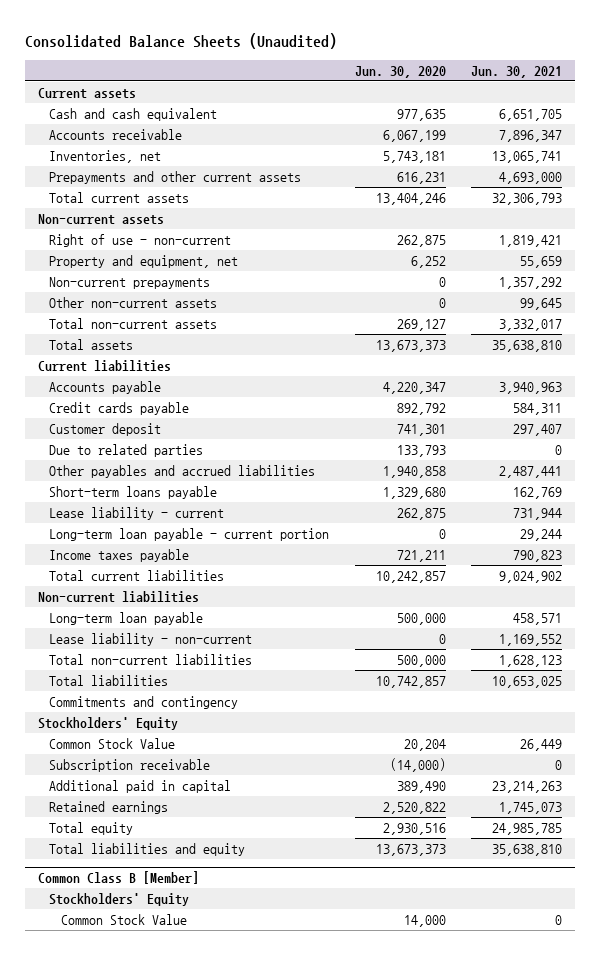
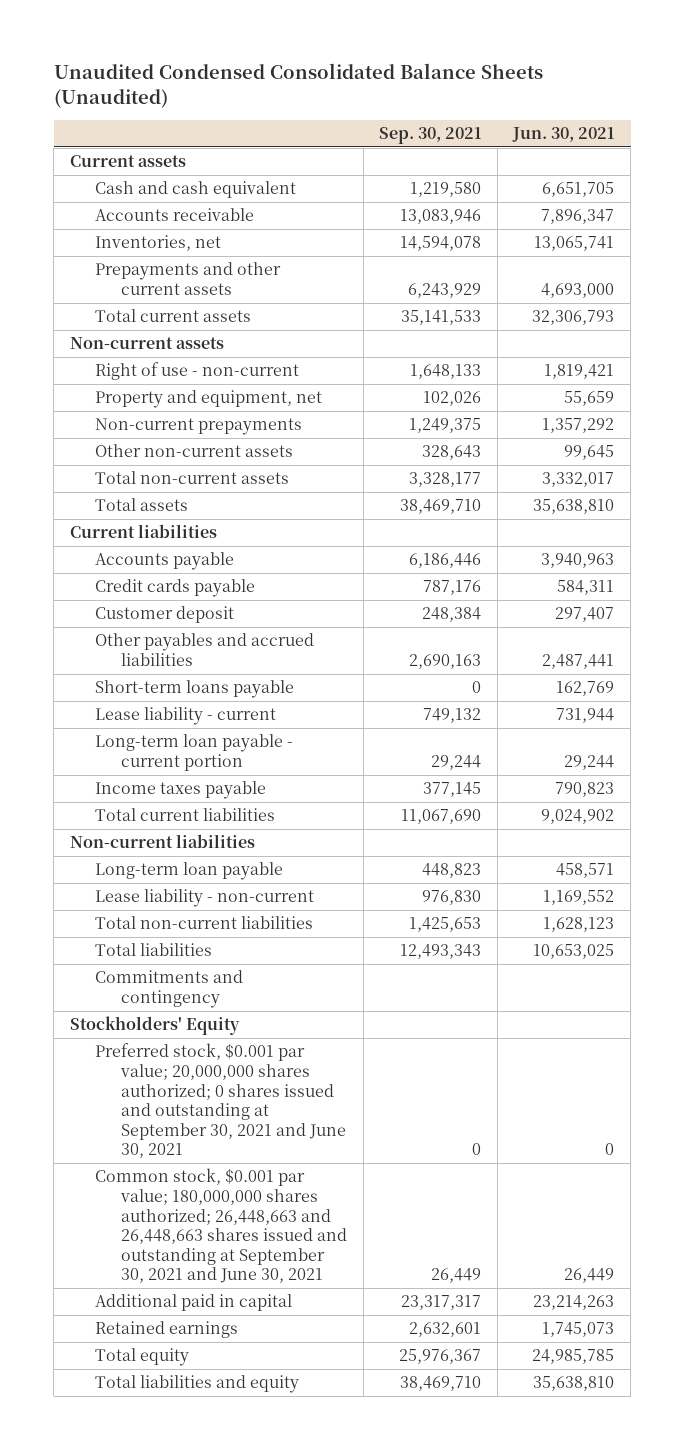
[24,33,337,50] Consolidated Balance Sheets (Unaudited) -> [53,62,543,108] Unaudited Condensed Consolidated Balance Sheets (Unaudited)
[354,65,446,78] Jun. 30, 2020 -> none
none -> [379,127,482,145] Sep. 30, 2021
[49,443,204,457] Due to related parties -> none
[49,758,211,772] Subscription receivable -> none
none -> [95,1043,346,1159] Preferred stock, $0.001 par value; 20,000,000 shares authorized; 0 shares issued and outstanding at September 30, 2021 and June 30, 2021
[49,737,176,749] Common Stock Value -> [95,1168,347,1284] Common stock, $0.001 par value; 180,000,000 shares authorized; 26,448,663 and 26,448,663 shares issued and outstanding at September 30, 2021 and June 30, 2021
[37,870,199,884] Common Class B [Member] -> none
[49,892,190,906] Stockholders' Equity -> none
[60,913,187,925] Common Stock Value -> none

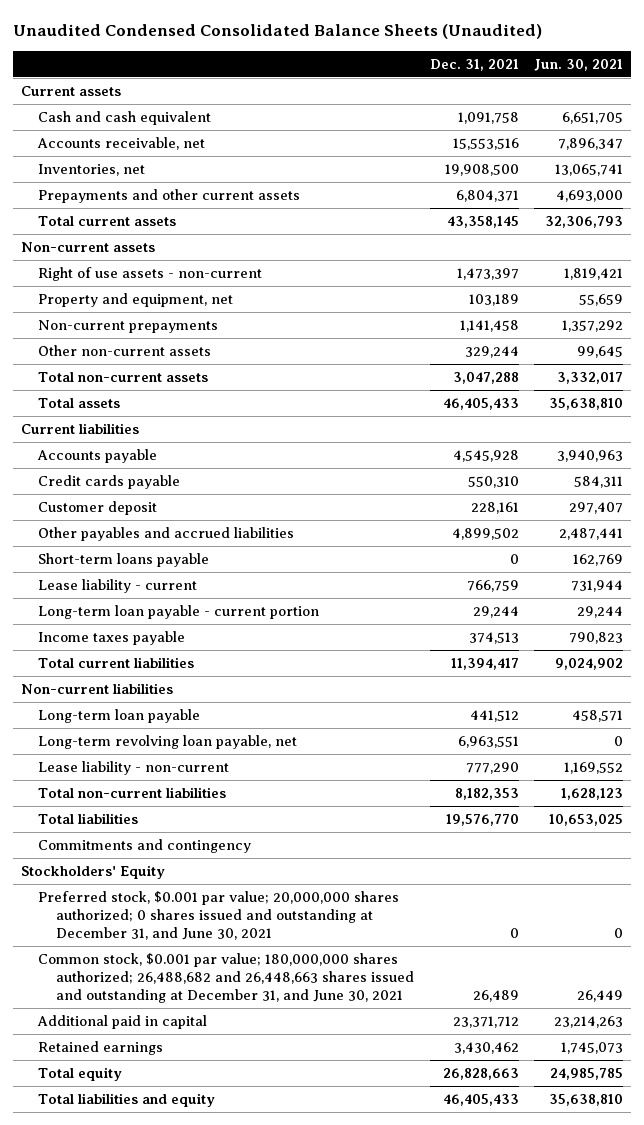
[379,127,482,145] Sep. 30, 2021 -> none
none -> [429,58,519,71] Dec. 31, 2021
[95,208,255,222] Accounts receivable -> [37,136,206,150] Accounts receivable, net
[95,362,300,381] Right of use - non-current -> [38,266,263,281] Right of use assets - non-current
none -> [38,734,298,749] Long-term revolving loan payable, net
[95,1043,346,1159] Preferred stock, $0.001 par value; 20,000,000 shares authorized; 0 shares issued and outstanding at September 30, 2021 and June 30, 2021 -> [38,890,400,940] Preferred stock, $0.001 par value; 20,000,000 shares authorized; 0 shares issued and outstanding at December 31, and June 30, 2021
[95,1168,347,1284] Common stock, $0.001 par value; 180,000,000 shares authorized; 26,448,663 and 26,448,663 shares issued and outstanding at September 30, 2021 and June 30, 2021 -> [38,952,414,1003] Common stock, $0.001 par value; 180,000,000 shares authorized; 26,488,682 and 26,448,663 shares issued and outstanding at December 31, and June 30, 2021

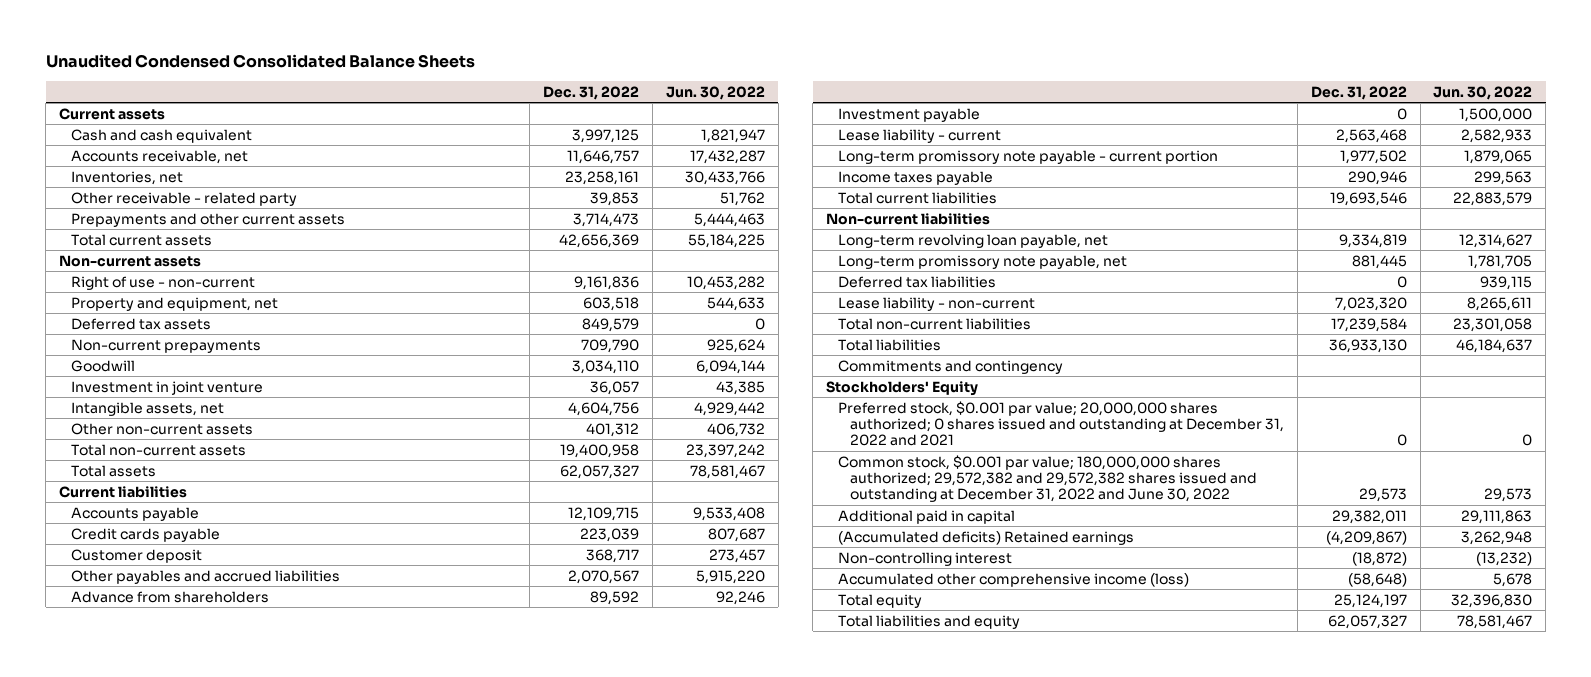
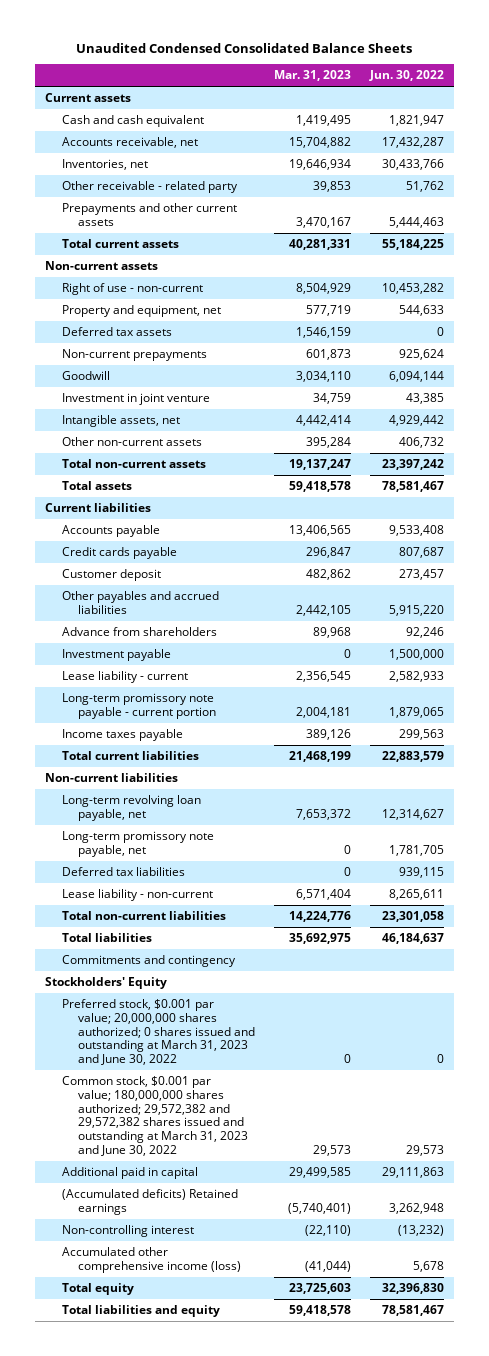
[543,85,640,100] Dec. 31, 2022 -> none
none -> [274,70,352,82] Mar. 31, 2023
[838,400,1284,447] Preferred stock, $0.001 par value; 20,000,000 shares authorized; 0 shares issued and outstanding at December 31, 2022 and 2021 -> [61,999,256,1066] Preferred stock, $0.001 par value; 20,000,000 shares authorized; 0 shares issued and outstanding at March 31, 2023 and June 30, 2022
[838,454,1257,503] Common stock, $0.001 par value; 180,000,000 shares authorized; 29,572,382 and 29,572,382 shares issued and outstanding at December 31, 2022 and June 30, 2022 -> [61,1076,249,1156] Common stock, $0.001 par value; 180,000,000 shares authorized; 29,572,382 and 29,572,382 shares issued and outstanding at March 31, 2023 and June 30, 2022

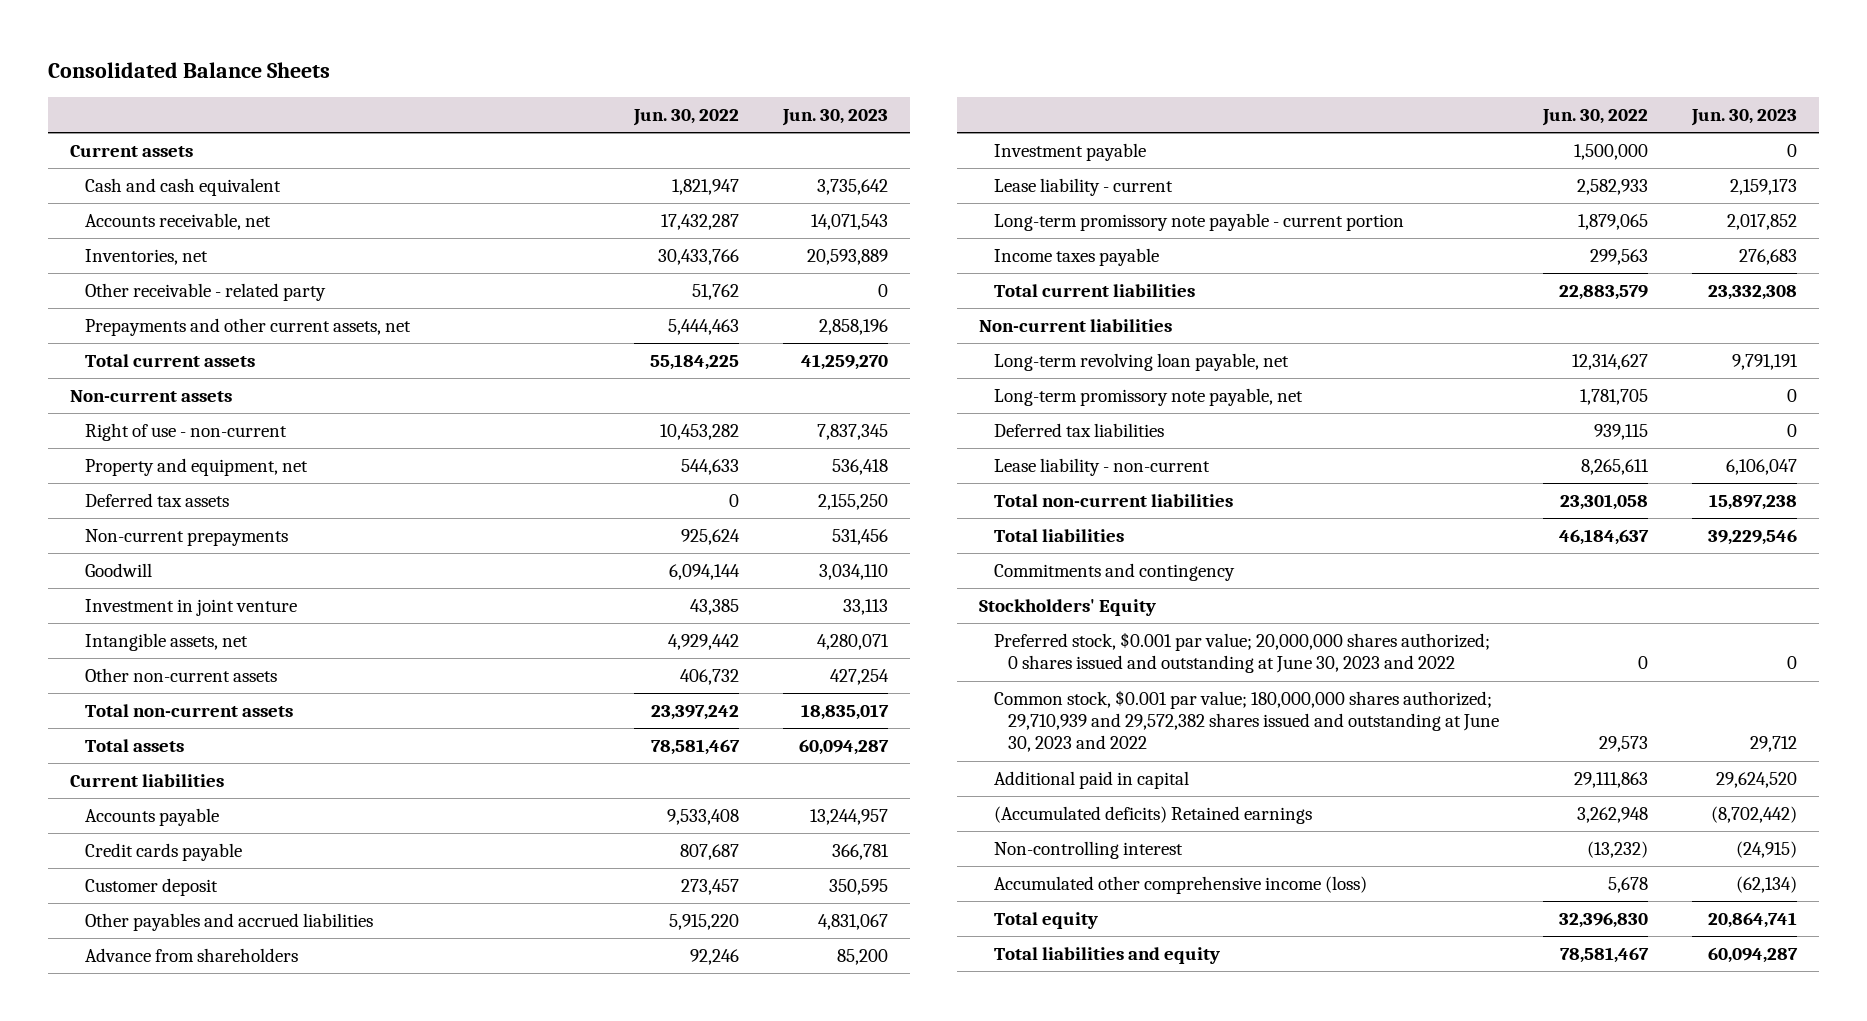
[76,42,413,53] Unaudited Condensed Consolidated Balance Sheets -> [48,61,331,78] Consolidated Balance Sheets
[274,70,352,82] Mar. 31, 2023 -> none
none -> [781,109,888,127] Jun. 30, 2023
[61,203,237,226] Prepayments and other current assets -> [84,318,411,337] Prepayments and other current assets, net
[61,999,256,1066] Preferred stock, $0.001 par value; 20,000,000 shares authorized; 0 shares issued and outstanding at March 31, 2023 and June 30, 2022 -> [993,632,1490,674] Preferred stock, $0.001 par value; 20,000,000 shares authorized; 0 shares issued and outstanding at June 30, 2023 and 2022
[61,1076,249,1156] Common stock, $0.001 par value; 180,000,000 shares authorized; 29,572,382 and 29,572,382 shares issued and outstanding at March 31, 2023 and June 30, 2022 -> [993,690,1500,753] Common stock, $0.001 par value; 180,000,000 shares authorized; 29,710,939 and 29,572,382 shares issued and outstanding at June 30, 2023 and 2022

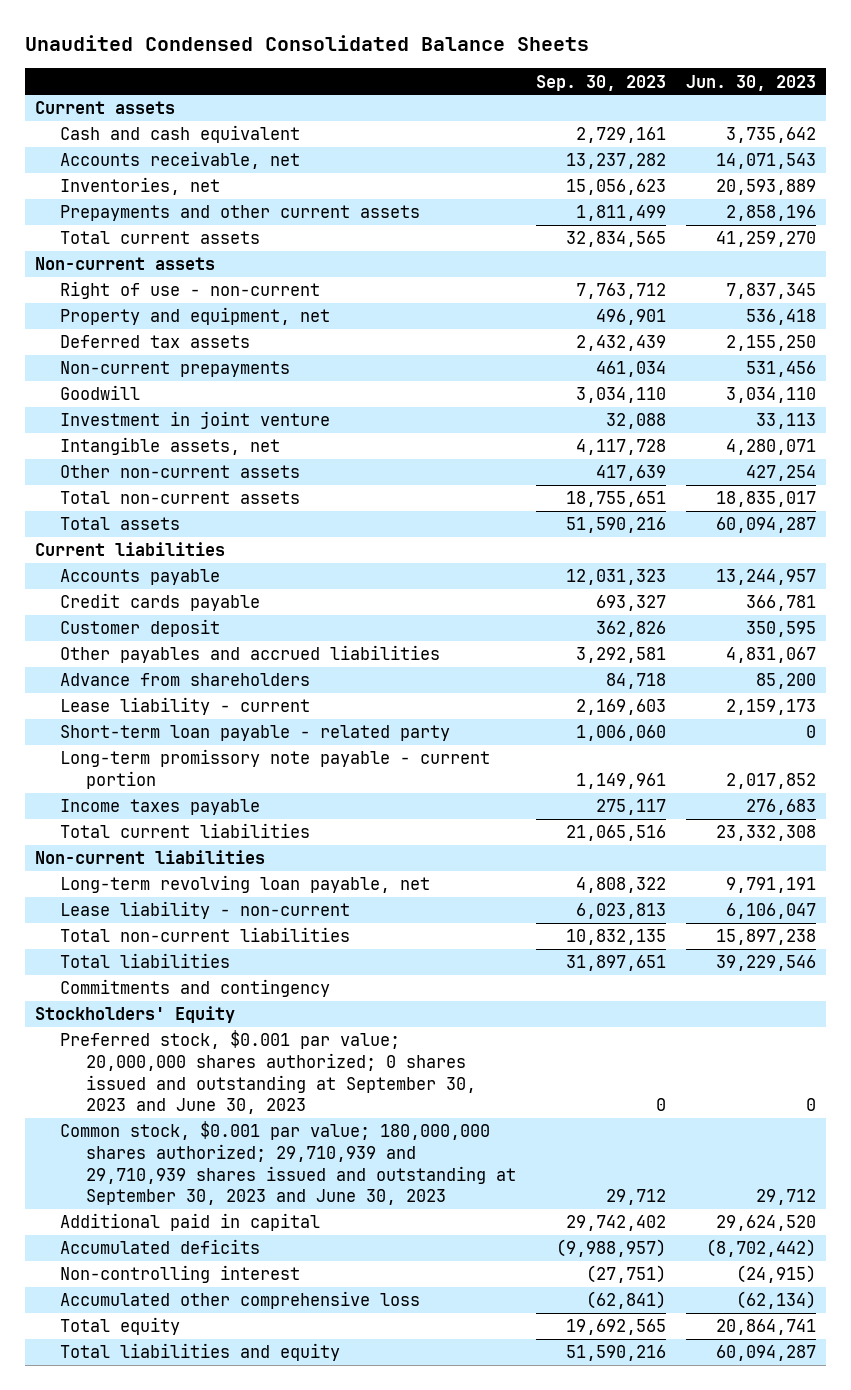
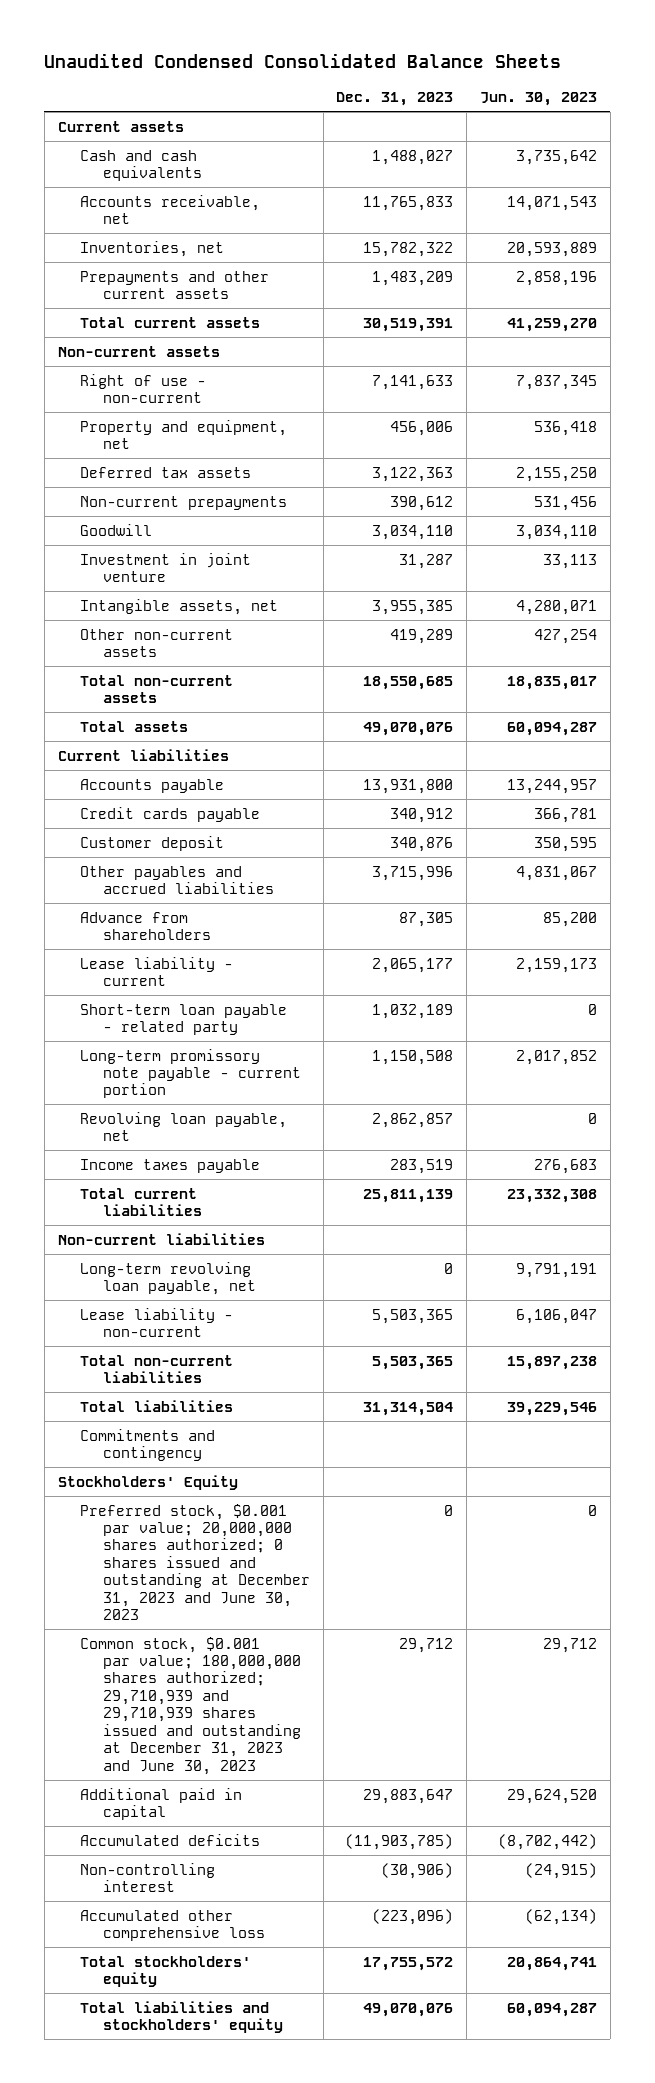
[535,74,666,91] Sep. 30, 2023 -> none
none -> [336,92,454,107] Dec. 31, 2023
[60,125,301,144] Cash and cash equivalent -> [80,149,202,181] Cash and cash equivalents
none -> [80,1111,288,1141] Revolving loan payable, net
[60,1030,476,1115] Preferred stock, $0.001 par value; 20,000,000 shares authorized; 0 shares issued and outstanding at September 30, 2023 and June 30, 2023 -> [80,1503,310,1621] Preferred stock, $0.001 par value; 20,000,000 shares authorized; 0 shares issued and outstanding at December 31, 2023 and June 30, 2023
[60,1121,516,1206] Common stock, $0.001 par value; 180,000,000 shares authorized; 29,710,939 and 29,710,939 shares issued and outstanding at September 30, 2023 and June 30, 2023 -> [80,1636,301,1775] Common stock, $0.001 par value; 180,000,000 shares authorized; 29,710,939 and 29,710,939 shares issued and outstanding at December 31, 2023 and June 30, 2023
[60,1317,181,1336] Total equity -> [80,1955,252,1987] Total stockholders' equity
[60,1343,341,1362] Total liabilities and equity -> [80,2000,283,2033] Total liabilities and stockholders' equity

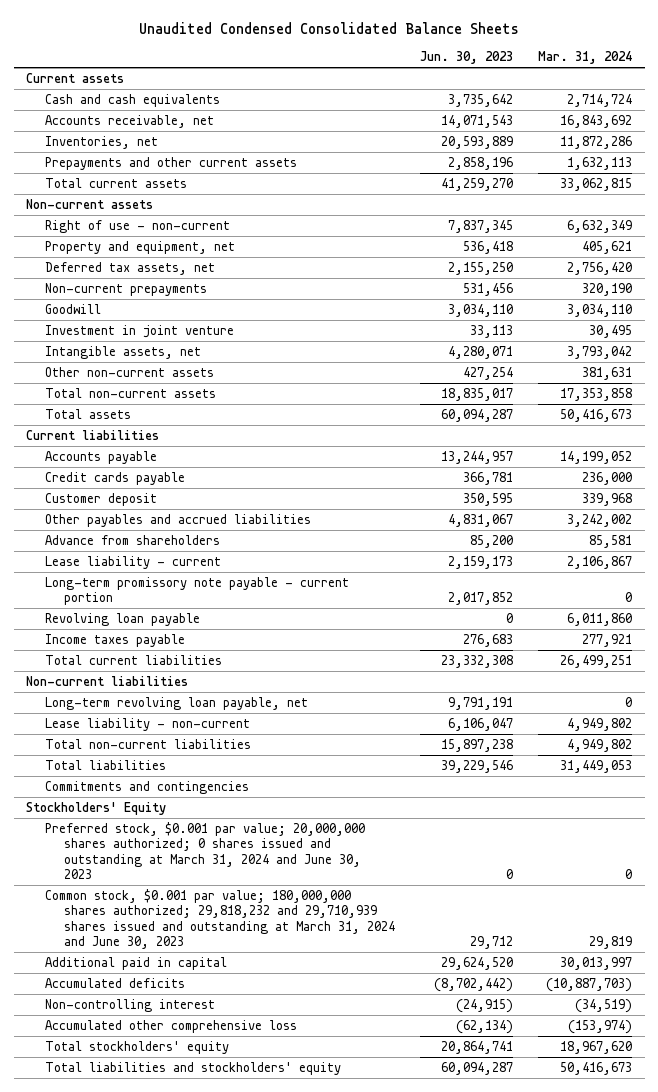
[336,92,454,107] Dec. 31, 2023 -> none
none -> [538,51,633,65] Mar. 31, 2024
[80,466,252,478] Deferred tax assets -> [45,261,216,275] Deferred tax assets, net
[80,1003,288,1035] Short-term loan payable - related party -> none
[80,1111,288,1141] Revolving loan payable, net -> [45,612,201,626] Revolving loan payable
[80,1428,216,1461] Commitments and contingency -> [45,780,250,794] Commitments and contingencies
[80,1503,310,1621] Preferred stock, $0.001 par value; 20,000,000 shares authorized; 0 shares issued and outstanding at December 31, 2023 and June 30, 2023 -> [45,821,366,880] Preferred stock, $0.001 par value; 20,000,000 shares authorized; 0 shares issued and outstanding at March 31, 2024 and June 30, 2023
[80,1636,301,1775] Common stock, $0.001 par value; 180,000,000 shares authorized; 29,710,939 and 29,710,939 shares issued and outstanding at December 31, 2023 and June 30, 2023 -> [45,888,396,950] Common stock, $0.001 par value; 180,000,000 shares authorized; 29,818,232 and 29,710,939 shares issued and outstanding at March 31, 2024 and June 30, 2023

